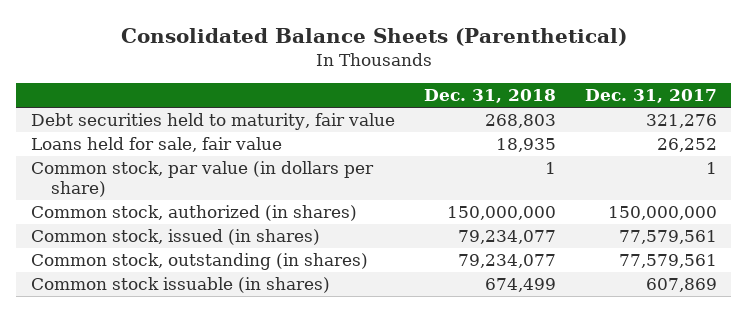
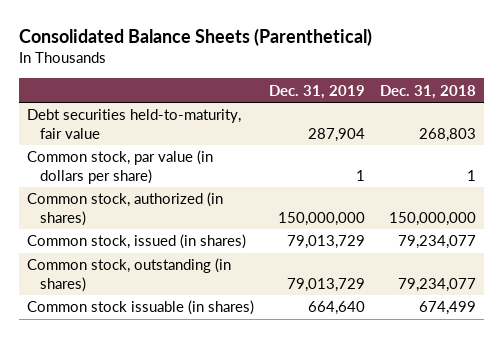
[584,89,717,104] Dec. 31, 2017 -> none
none -> [269,84,366,99] Dec. 31, 2019
[30,137,282,153] Loans held for sale, fair value -> none
[30,113,395,131] Debt securities held to maturity, fair value -> [26,109,241,139] Debt securities held-to-maturity, fair value

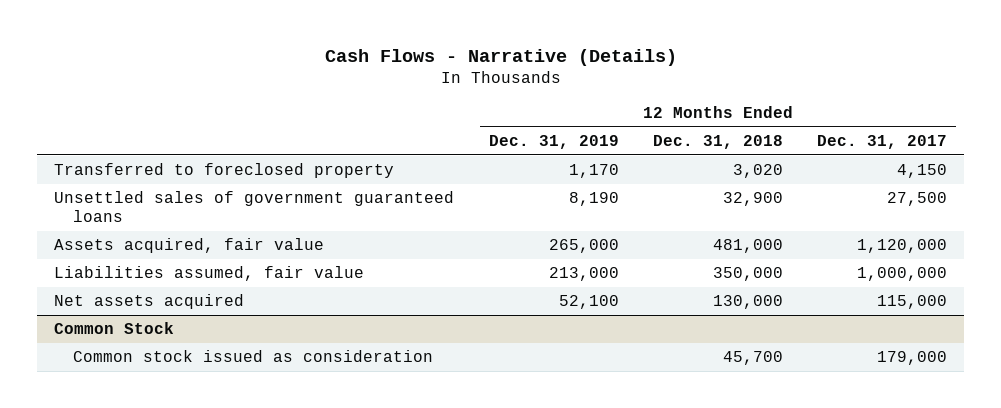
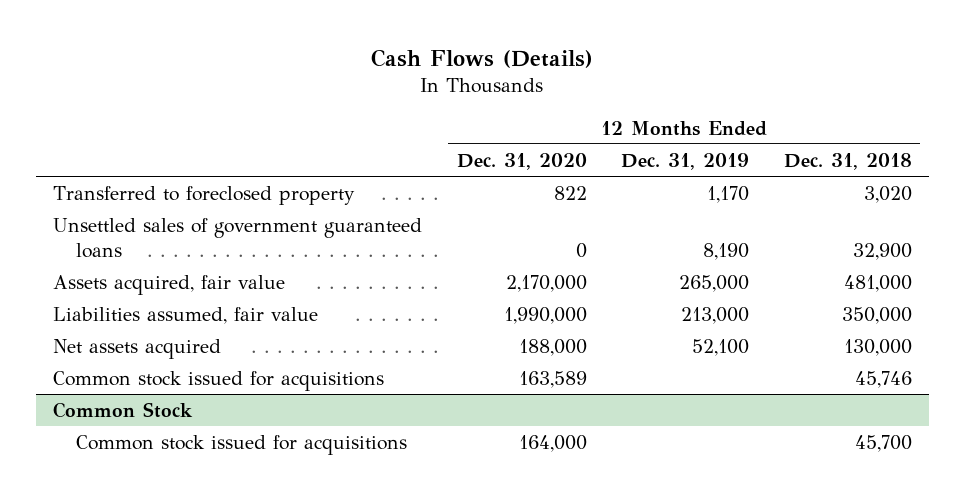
[324,48,677,66] Cash Flows - Narrative (Details) -> [371,49,594,69] Cash Flows (Details)
[817,135,948,150] Dec. 31, 2017 -> none
none -> [456,152,587,170] Dec. 31, 2020
none -> [53,370,385,391] Common stock issued for acquisitions
[73,350,434,363] Common stock issued as consideration -> [76,434,408,455] Common stock issued for acquisitions

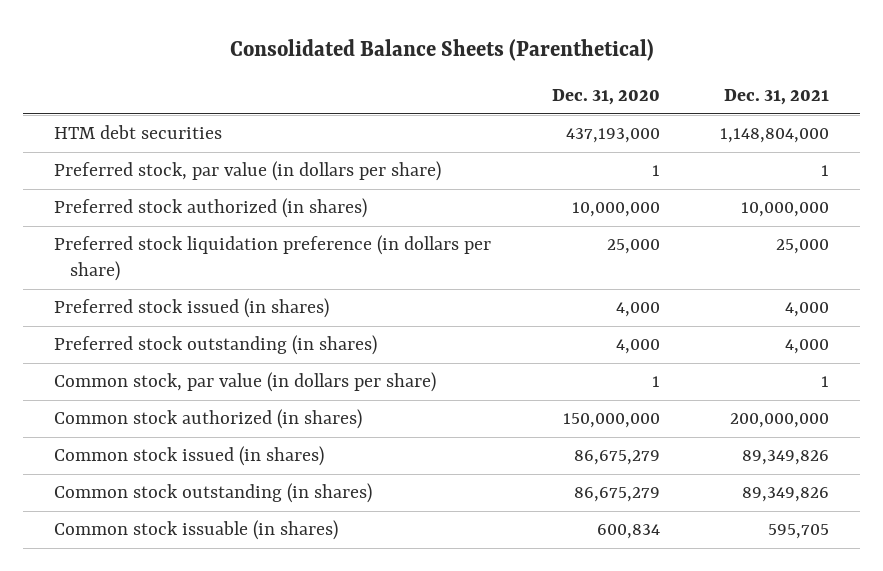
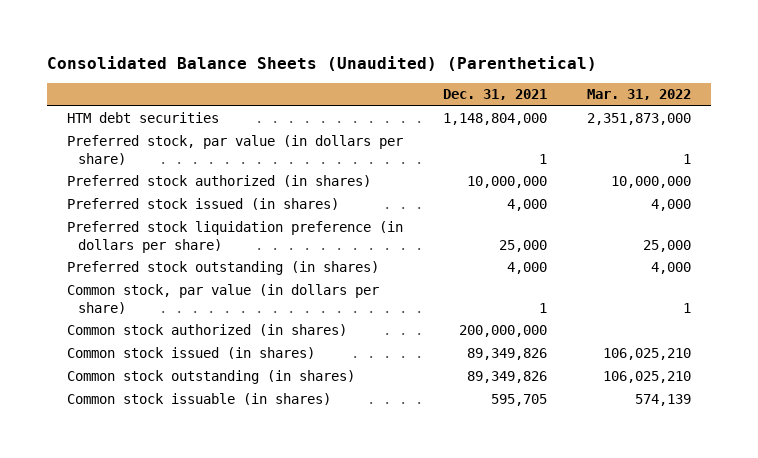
[229,38,654,61] Consolidated Balance Sheets (Parenthetical) -> [47,56,598,72] Consolidated Balance Sheets (Unaudited) (Parenthetical)
[551,89,660,106] Dec. 31, 2020 -> none
none -> [586,89,691,101] Mar. 31, 2022
[53,235,491,282] Preferred stock liquidation preference (in dollars per share) -> [67,221,404,253] Preferred stock liquidation preference (in dollars per share)

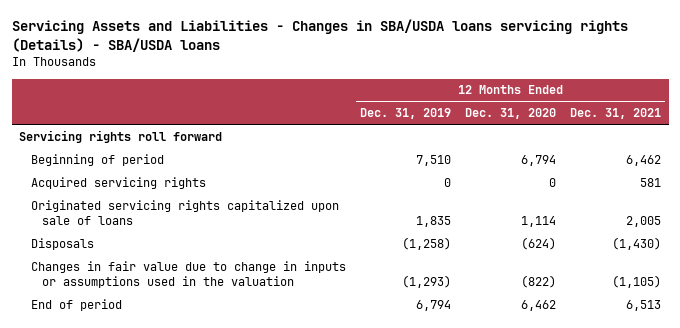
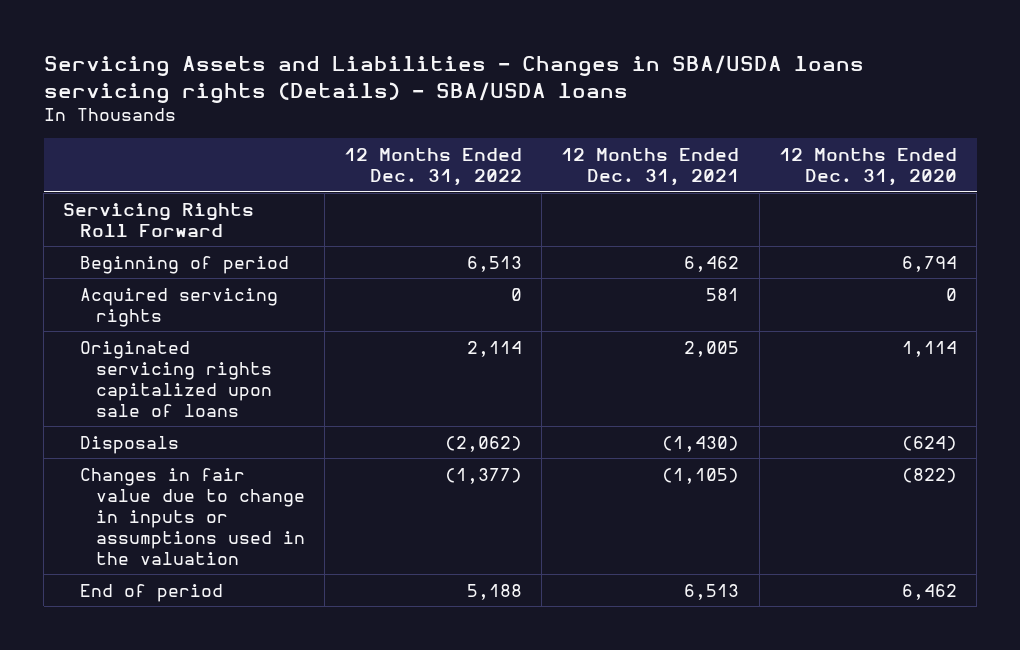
[359,108,451,120] Dec. 31, 2019 -> none
none -> [344,148,523,187] 12 Months Ended Dec. 31, 2022
[19,129,223,143] Servicing rights roll forward -> [63,202,255,237] Servicing Rights Roll Forward

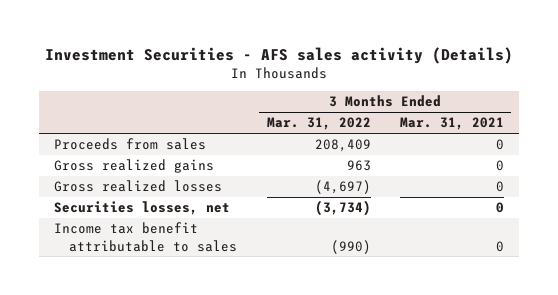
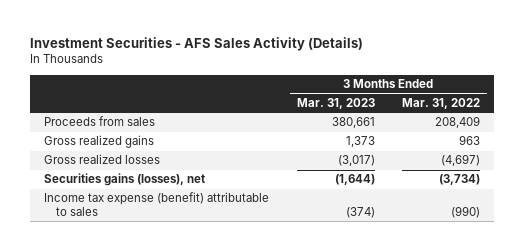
[44,46,513,64] Investment Securities - AFS sales activity (Details) -> [30,37,364,52] Investment Securities - AFS Sales Activity (Details)
[400,117,505,131] Mar. 31, 2021 -> none
none -> [296,97,375,109] Mar. 31, 2023
[53,201,230,216] Securities losses, net -> [44,173,206,187] Securities gains (losses), net
[53,222,238,252] Income tax benefit attributable to sales -> [44,192,270,216] Income tax expense (benefit) attributable to sales

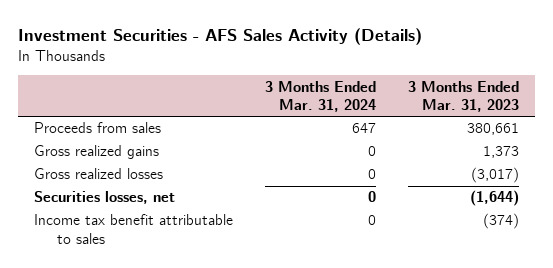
[402,97,481,109] Mar. 31, 2022 -> none
none -> [265,80,377,112] 3 Months Ended Mar. 31, 2024
[44,173,206,187] Securities gains (losses), net -> [34,191,176,205] Securities losses, net
[44,192,270,216] Income tax expense (benefit) attributable to sales -> [34,214,234,244] Income tax benefit attributable to sales

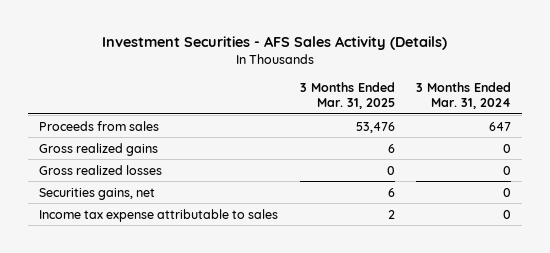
[408,80,520,112] 3 Months Ended Mar. 31, 2023 -> none
none -> [299,82,395,110] 3 Months Ended Mar. 31, 2025
[34,191,176,205] Securities losses, net -> [38,187,155,200] Securities gains, net
[34,214,234,244] Income tax benefit attributable to sales -> [38,208,278,222] Income tax expense attributable to sales

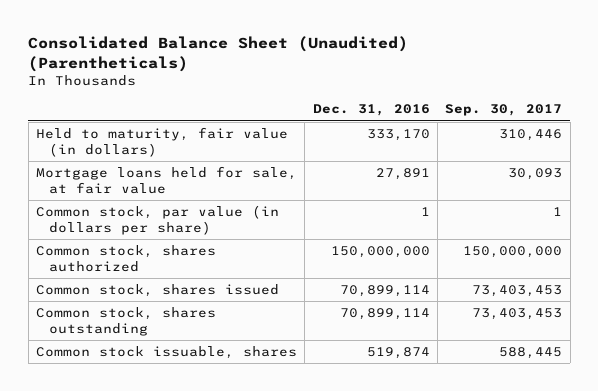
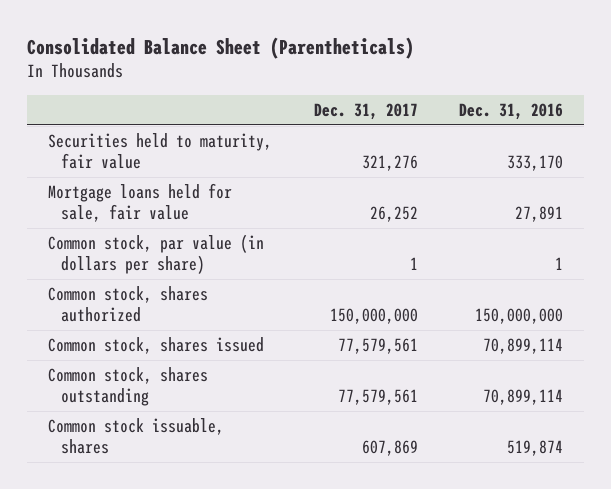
[28,35,409,72] Consolidated Balance Sheet (Unaudited) (Parentheticals) -> [27,37,415,60] Consolidated Balance Sheet (Parentheticals)
[445,104,563,117] Sep. 30, 2017 -> none
none -> [313,102,418,120] Dec. 31, 2017
[36,127,289,157] Held to maturity, fair value (in dollars) -> [47,132,272,170] Securities held to maturity, fair value
[36,166,298,194] Mortgage loans held for sale, at fair value -> [47,182,232,223] Mortgage loans held for sale, fair value

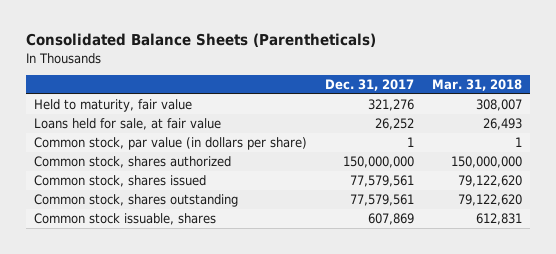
[27,37,415,60] Consolidated Balance Sheet (Parentheticals) -> [25,33,376,48] Consolidated Balance Sheets (Parentheticals)
[459,102,564,120] Dec. 31, 2016 -> none
none -> [431,79,522,92] Mar. 31, 2018
[47,132,272,170] Securities held to maturity, fair value -> [34,98,193,112] Held to maturity, fair value
[47,182,232,223] Mortgage loans held for sale, fair value -> [34,117,222,130] Loans held for sale, at fair value

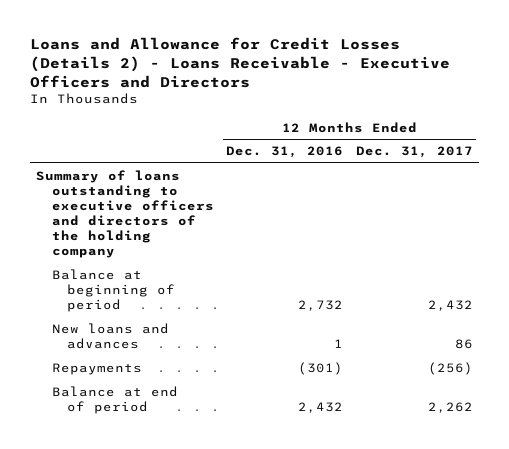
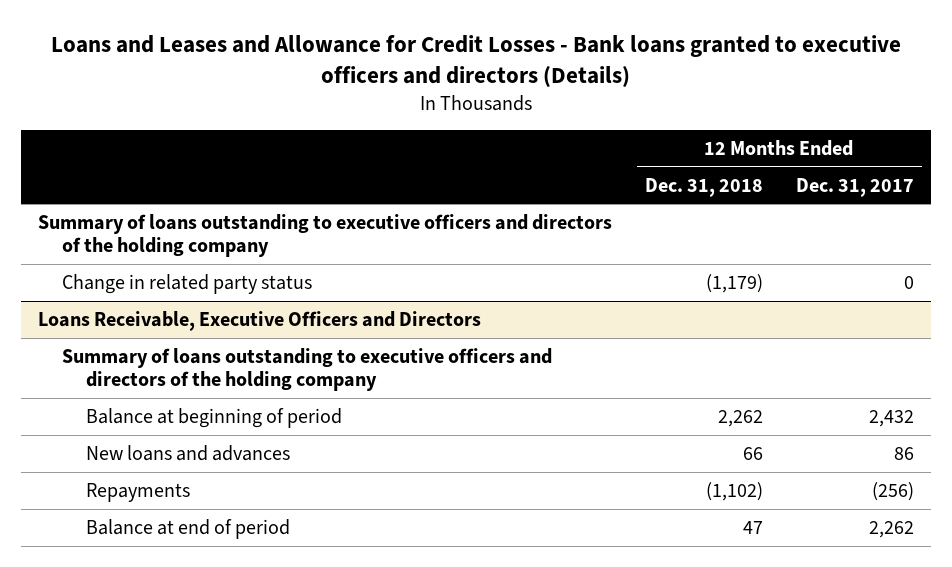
[30,36,451,88] Loans and Allowance for Credit Losses (Details 2) - Loans Receivable - Executive Officers and Directors -> [50,35,901,88] Loans and Leases and Allowance for Credit Losses - Bank loans granted to executive officers and directors (Details)
[226,146,344,159] Dec. 31, 2016 -> none
none -> [644,177,763,197] Dec. 31, 2018
none -> [61,273,312,294] Change in related party status
none -> [37,310,481,331] Loans Receivable, Executive Officers and Directors
none -> [61,347,552,392] Summary of loans outstanding to executive officers and directors of the holding company

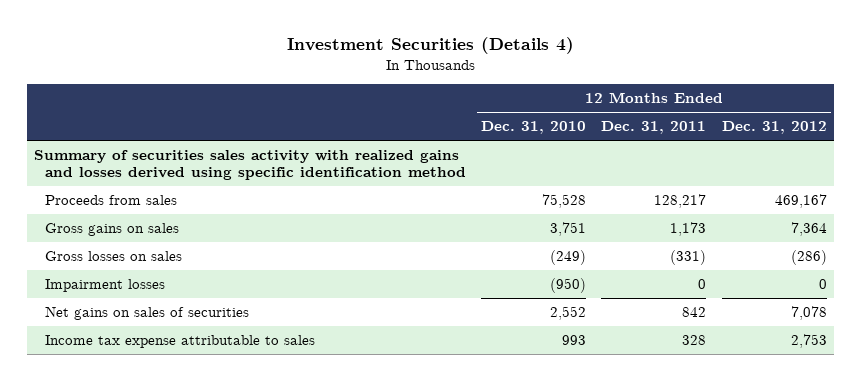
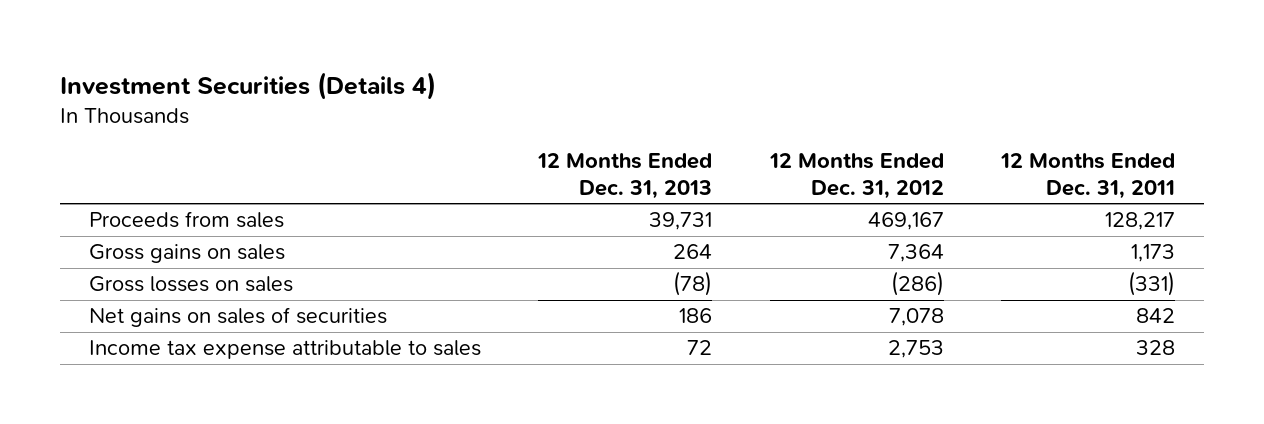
[481,121,587,135] Dec. 31, 2010 -> none
none -> [537,153,713,199] 12 Months Ended Dec. 31, 2013
[34,150,466,181] Summary of securities sales activity with realized gains and losses derived using specific identification method -> none
[44,279,165,293] Impairment losses -> none

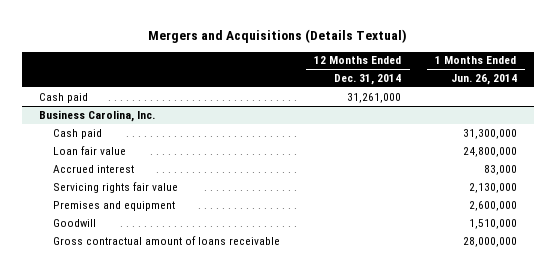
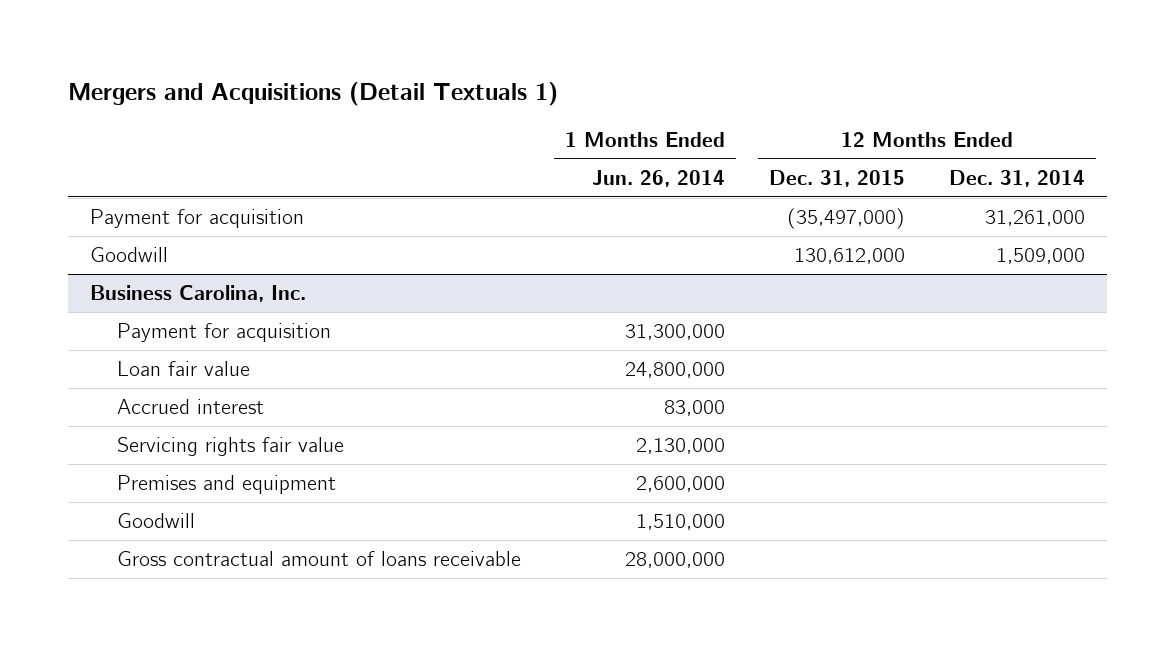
[147,28,407,43] Mergers and Acquisitions (Details Textual) -> [67,82,558,107] Mergers and Acquisitions (Detail Textuals 1)
none -> [768,170,905,188] Dec. 31, 2015
[39,92,89,103] Cash paid -> [90,209,305,229] Payment for acquisition
none -> [90,247,169,263] Goodwill
[53,128,103,139] Cash paid -> [116,323,331,343] Payment for acquisition

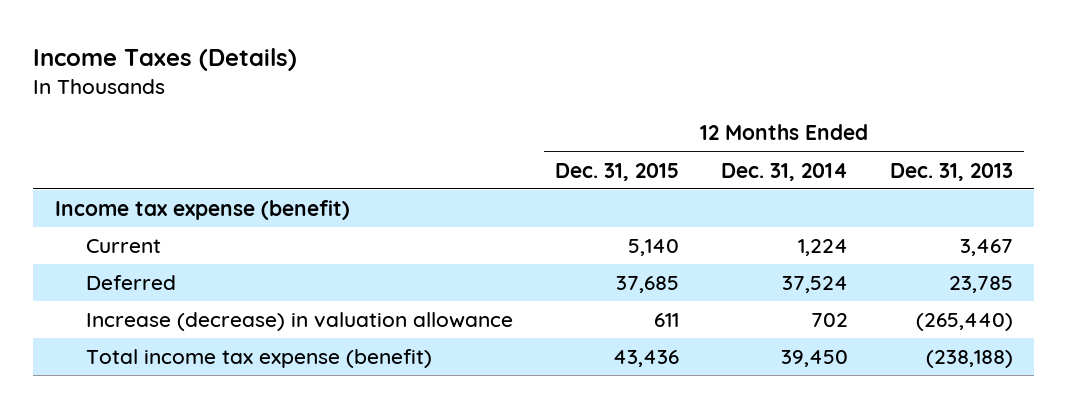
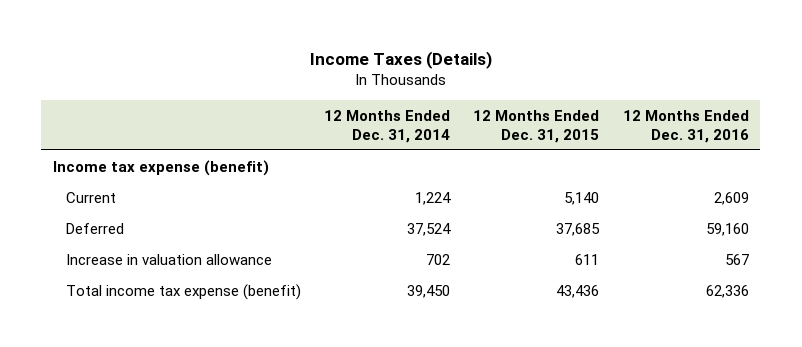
[890,162,1014,181] Dec. 31, 2013 -> none
none -> [622,109,749,143] 12 Months Ended Dec. 31, 2016
[85,311,513,331] Increase (decrease) in valuation allowance -> [65,253,272,265] Increase in valuation allowance

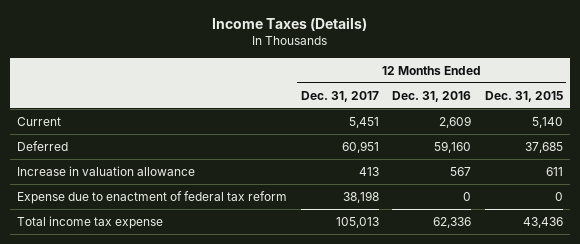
[324,109,451,143] 12 Months Ended Dec. 31, 2014 -> none
none -> [300,90,379,102] Dec. 31, 2017
[53,159,270,176] Income tax expense (benefit) -> none
none -> [16,190,287,204] Expense due to enactment of federal tax reform
[65,283,301,300] Total income tax expense (benefit) -> [16,215,163,229] Total income tax expense

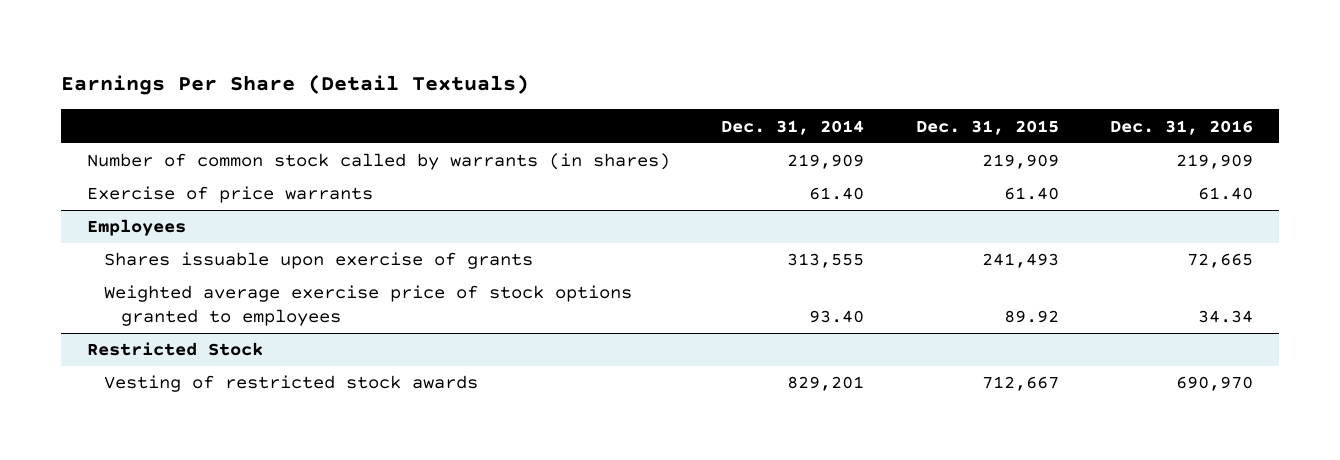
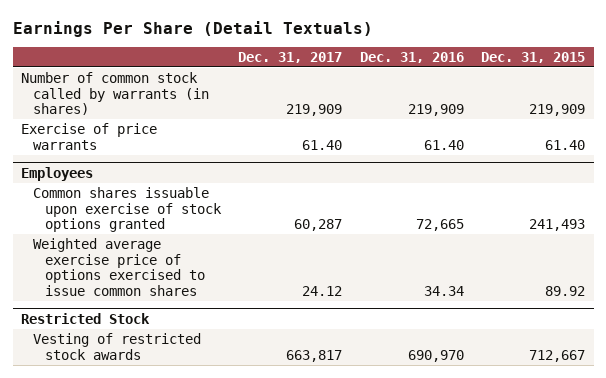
[721,119,865,135] Dec. 31, 2014 -> none
none -> [238,51,343,63] Dec. 31, 2017
[103,252,533,270] Shares issuable upon exercise of grants -> [33,186,223,233] Common shares issuable upon exercise of stock options granted
[103,285,632,327] Weighted average exercise price of stock options granted to employees -> [33,237,206,297] Weighted average exercise price of options exercised to issue common shares

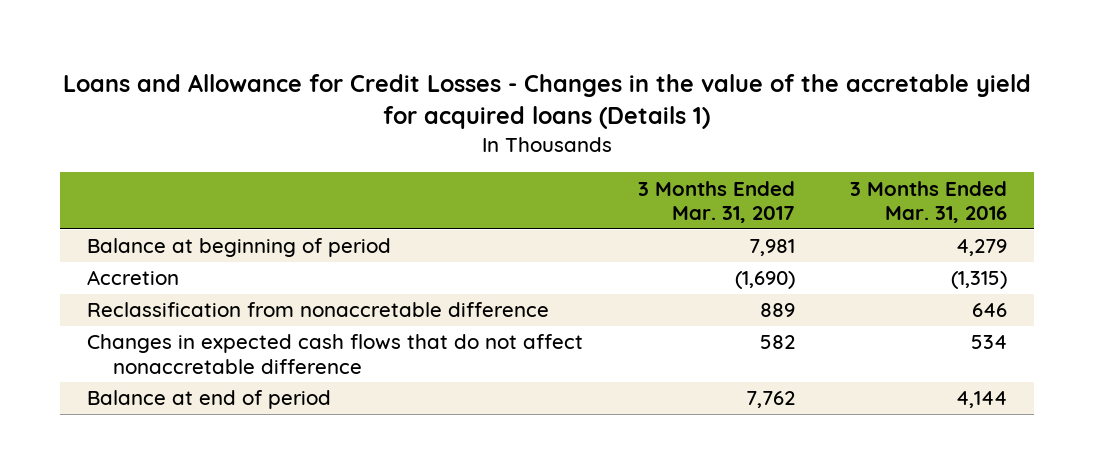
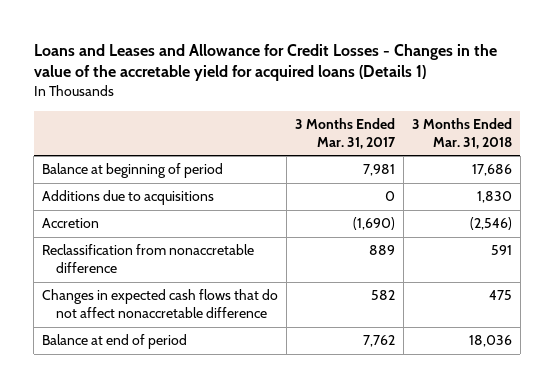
[62,73,1031,129] Loans and Allowance for Credit Losses - Changes in the value of the accretable yield for acquired loans (Details 1) -> [33,43,497,82] Loans and Leases and Allowance for Credit Losses - Changes in the value of the accretable yield for acquired loans (Details 1)
[849,180,1007,223] 3 Months Ended Mar. 31, 2016 -> none
none -> [412,117,513,149] 3 Months Ended Mar. 31, 2018
none -> [42,190,215,206] Additions due to acquisitions

